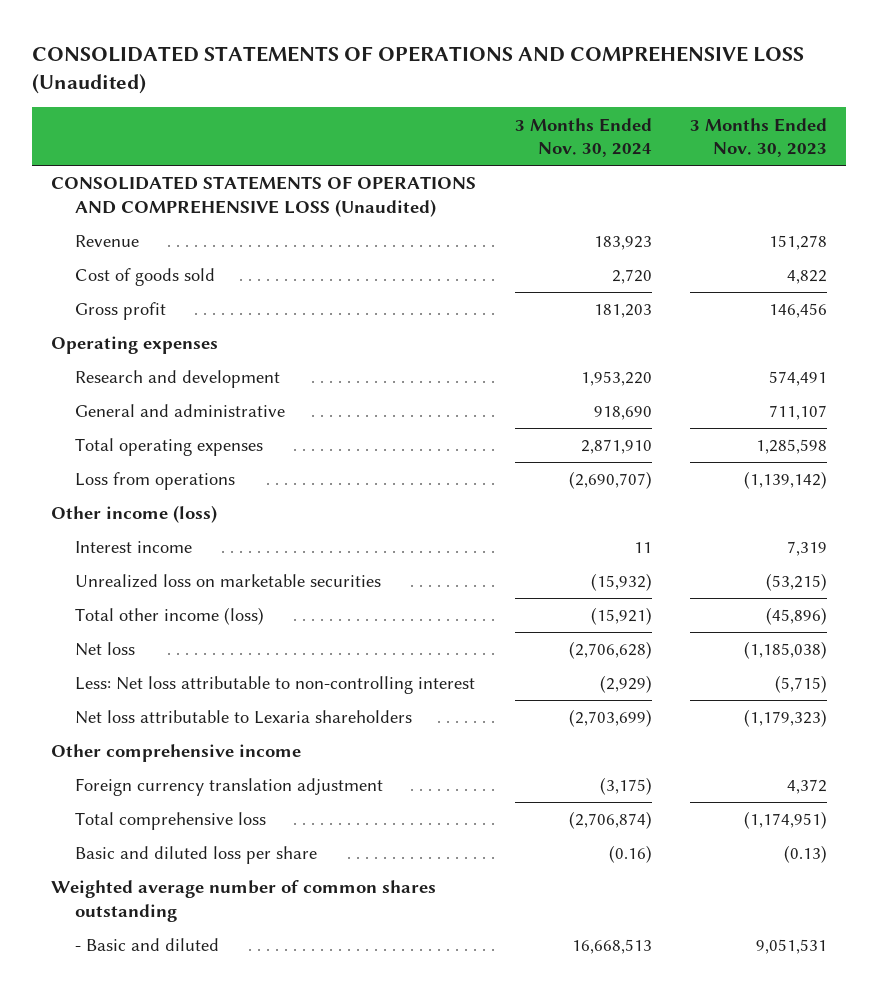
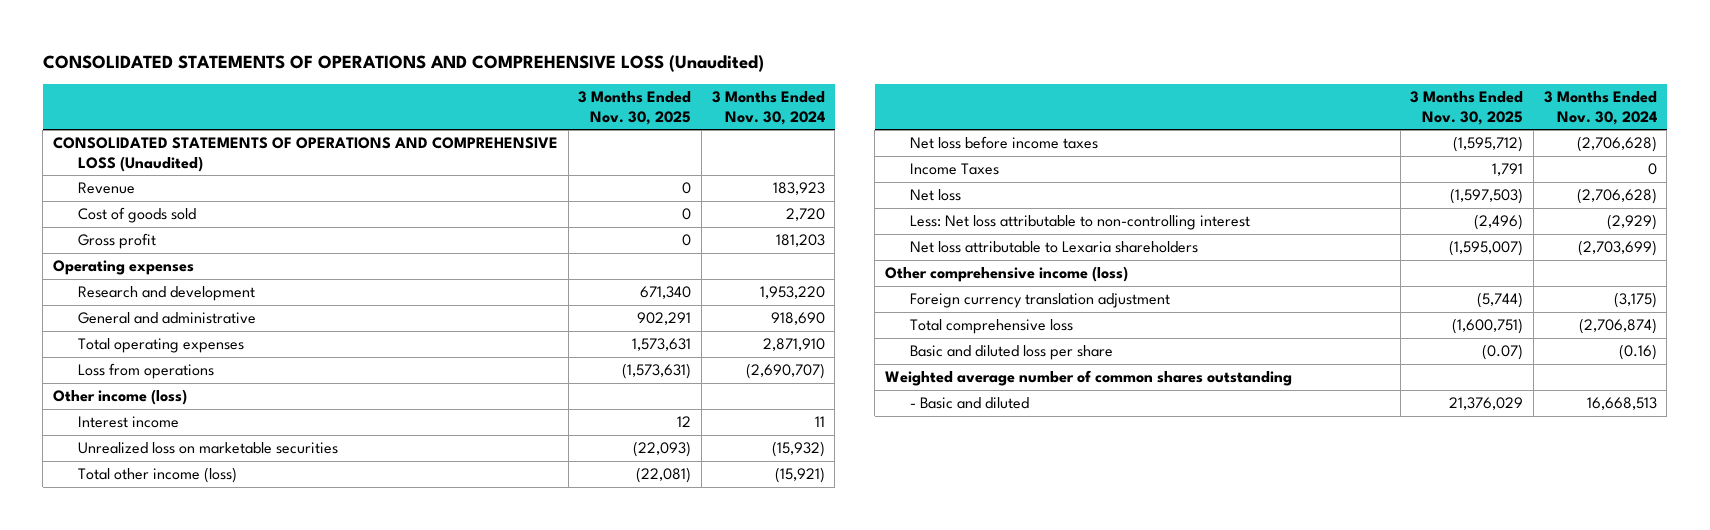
[689,117,827,158] 3 Months Ended Nov. 30, 2023 -> none
none -> [578,91,692,125] 3 Months Ended Nov. 30, 2025
none -> [909,136,1098,150] Net loss before income taxes
none -> [909,163,999,176] Income Taxes
[51,744,302,763] Other comprehensive income -> [885,266,1129,283] Other comprehensive income (loss)

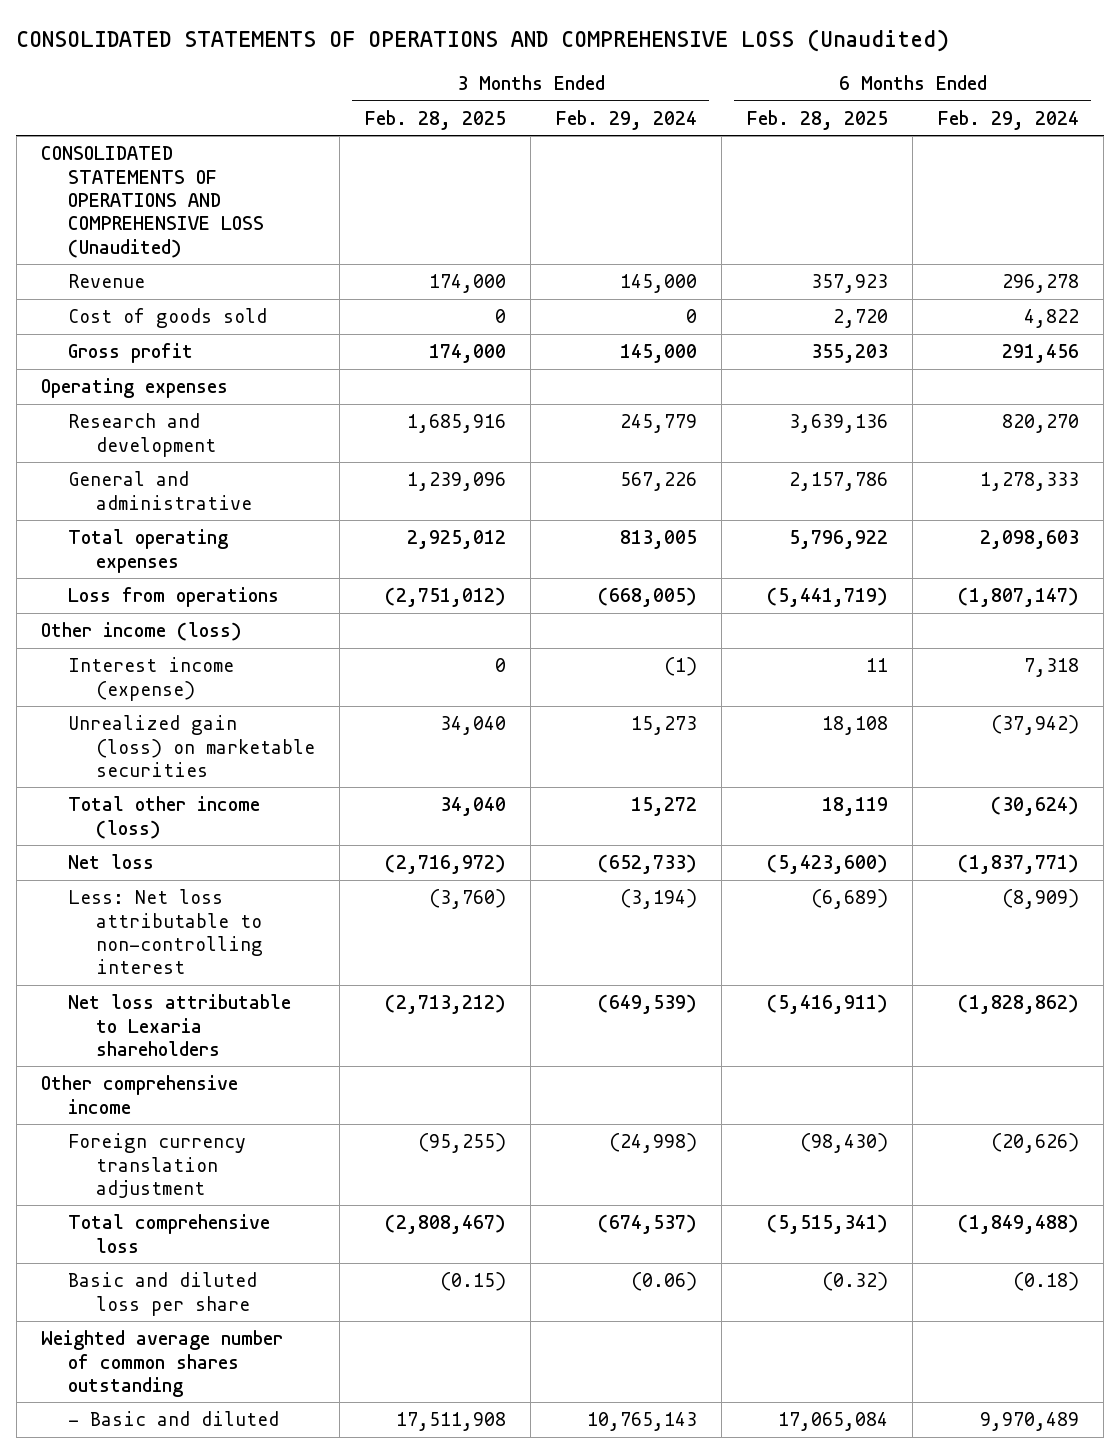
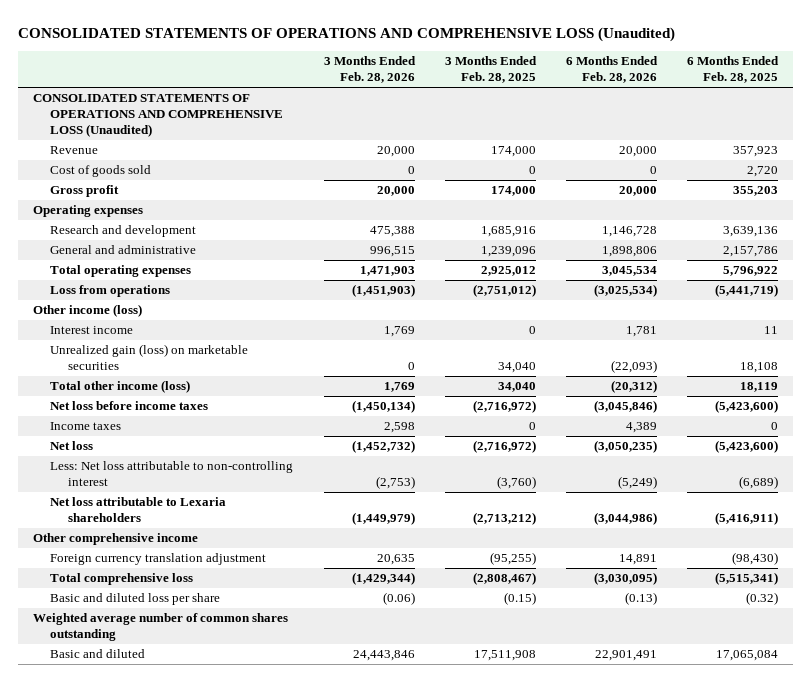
[555,109,697,130] Feb. 29, 2024 -> none
[937,109,1079,130] Feb. 29, 2024 -> none
none -> [323,56,416,84] 3 Months Ended Feb. 28, 2026
none -> [565,56,658,84] 6 Months Ended Feb. 28, 2026
[68,657,235,701] Interest income (expense) -> [50,326,134,335] Interest income
none -> [50,401,209,411] Net loss before income taxes
none -> [50,422,122,431] Income taxes
[68,1411,280,1427] - Basic and diluted -> [50,649,146,659] Basic and diluted

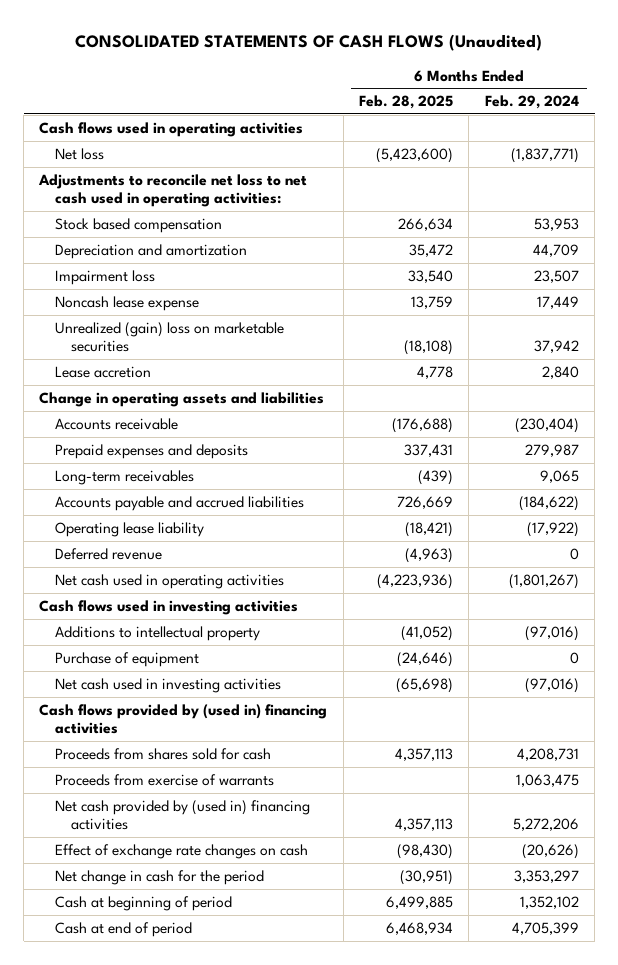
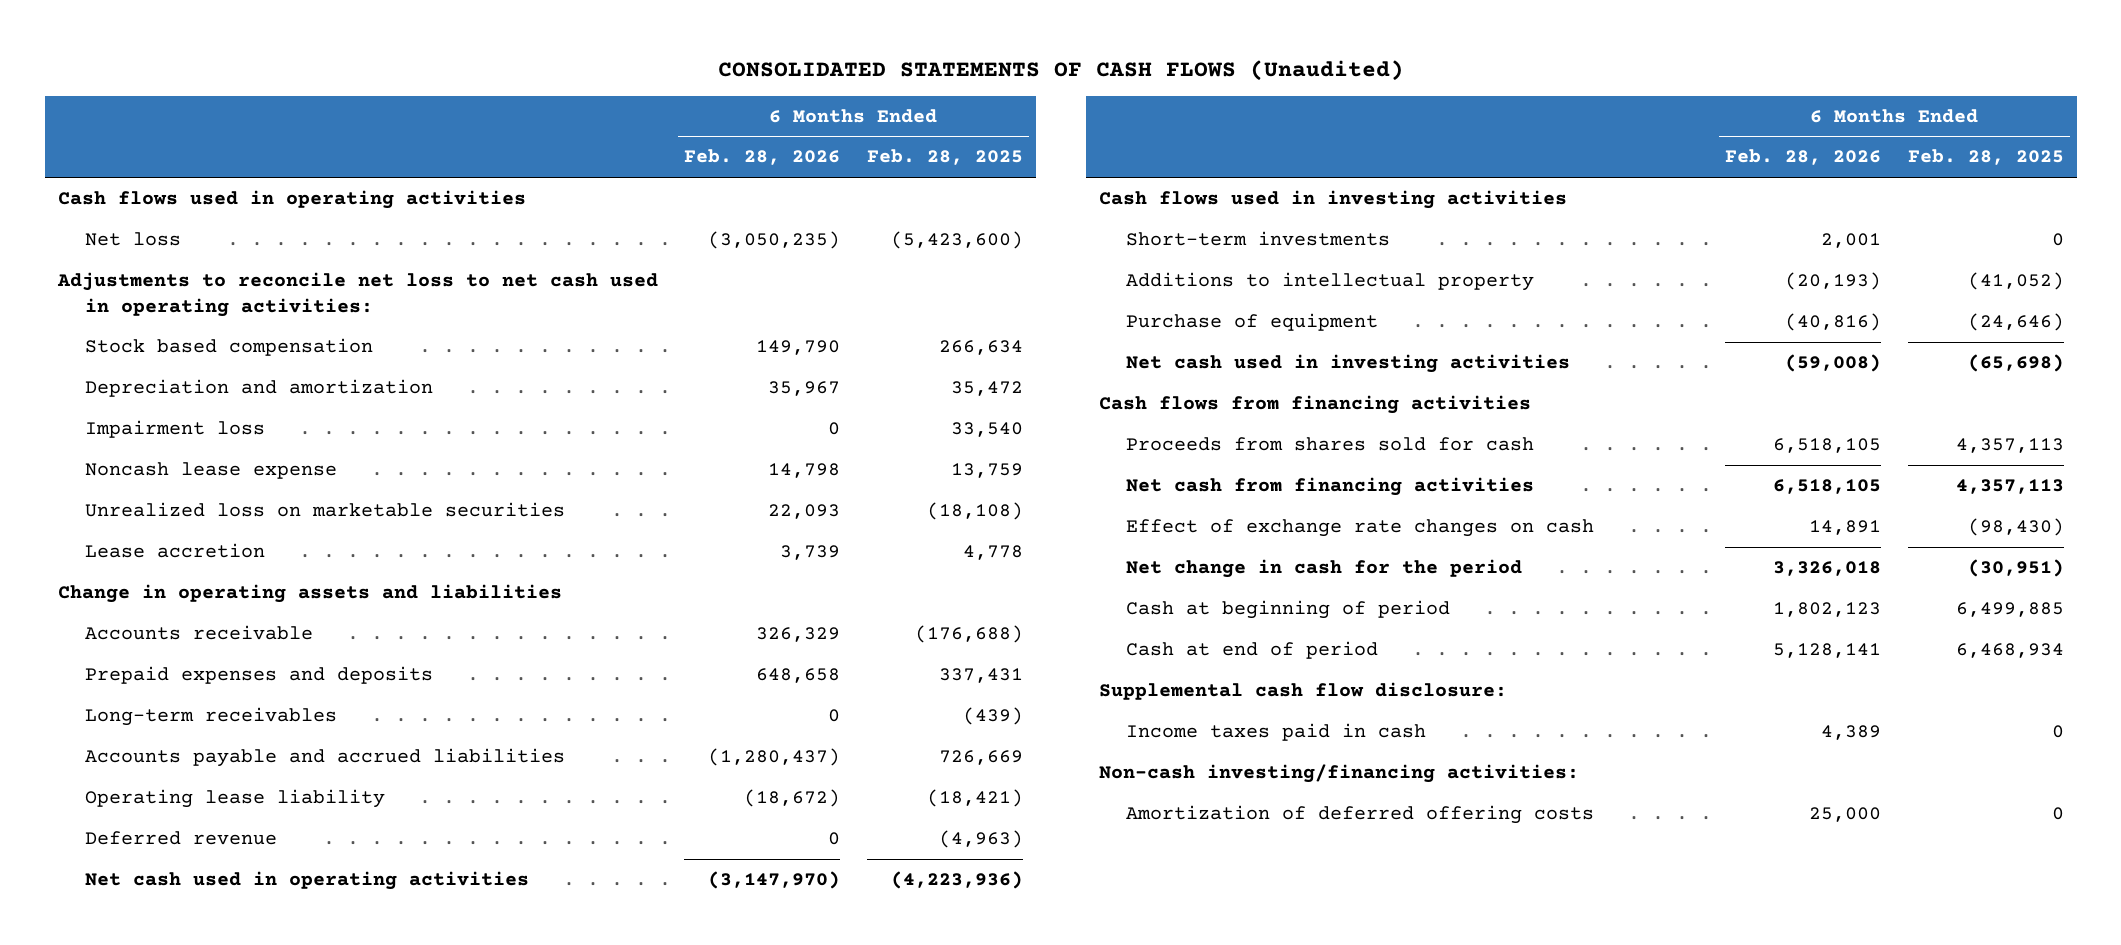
[484,95,579,110] Feb. 29, 2024 -> none
none -> [684,149,841,166] Feb. 28, 2026
[55,321,285,353] Unrealized (gain) loss on marketable securities -> [85,502,566,518] Unrealized loss on marketable securities
none -> [1126,231,1391,247] Short-term investments
[39,703,328,735] Cash flows provided by (used in) financing activities -> [1098,395,1531,415] Cash flows from financing activities
[55,773,275,786] Proceeds from exercise of warrants -> none
[55,799,311,831] Net cash provided by (used in) financing activities -> [1126,477,1535,497] Net cash from financing activities
none -> [1098,682,1507,701] Supplemental cash flow disclosure:
none -> [1126,723,1427,742] Income taxes paid in cash
none -> [1098,764,1579,784] Non-cash investing/financing activities:
none -> [1126,805,1595,825] Amortization of deferred offering costs

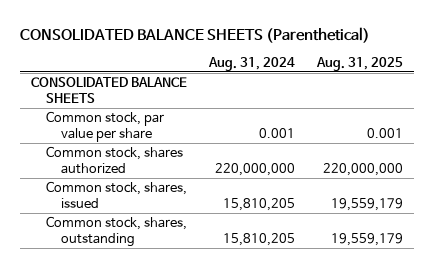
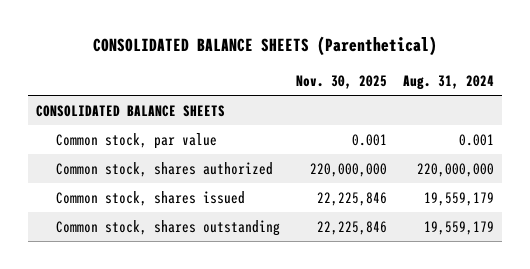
[316,56,404,71] Aug. 31, 2025 -> none
none -> [296,75,388,90] Nov. 30, 2025
[45,111,164,142] Common stock, par value per share -> [56,132,218,149] Common stock, par value
[45,181,187,208] Common stock, shares, issued -> [56,190,246,206] Common stock, shares issued
[223,197,296,211] 15,810,205 -> [424,191,495,206] 19,559,179
[45,216,187,247] Common stock, shares, outstanding -> [56,219,281,236] Common stock, shares outstanding
[223,232,296,246] 15,810,205 -> [424,220,495,235] 19,559,179

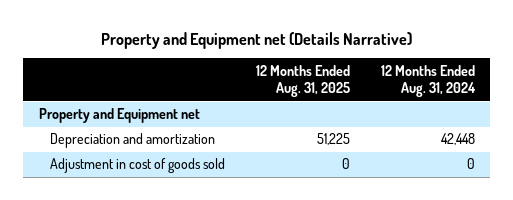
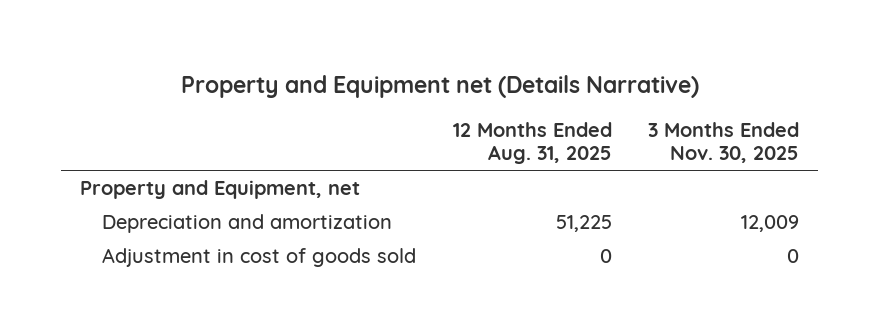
[380,64,476,98] 12 Months Ended Aug. 31, 2024 -> none
none -> [648,121,800,164] 3 Months Ended Nov. 30, 2025
[38,108,200,124] Property and Equipment net -> [79,180,360,200] Property and Equipment, net

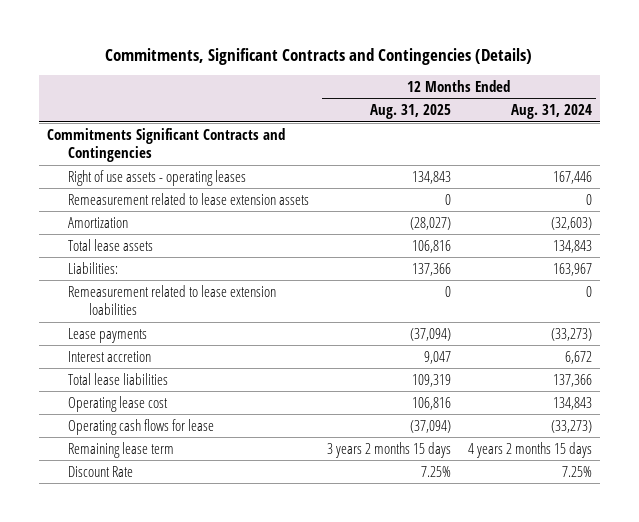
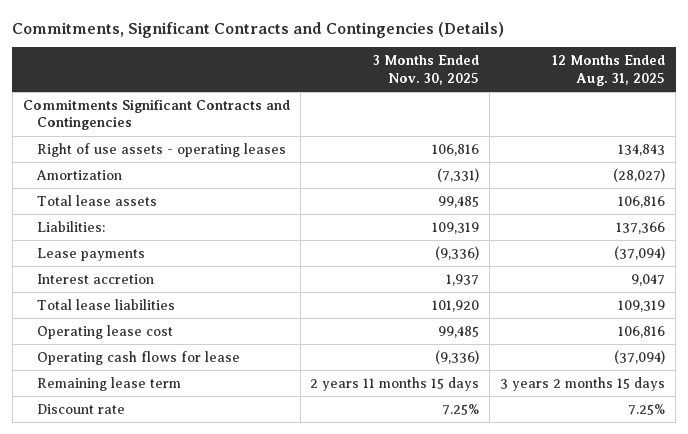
[510,104,592,120] Aug. 31, 2024 -> none
none -> [373,55,480,85] 3 Months Ended Nov. 30, 2025
[68,192,310,205] Remeasurement related to lease extension assets -> none
[68,284,277,316] Remeasurement related to lease extension loabilities -> none
[68,465,134,477] Discount Rate -> [36,403,125,414] Discount rate

